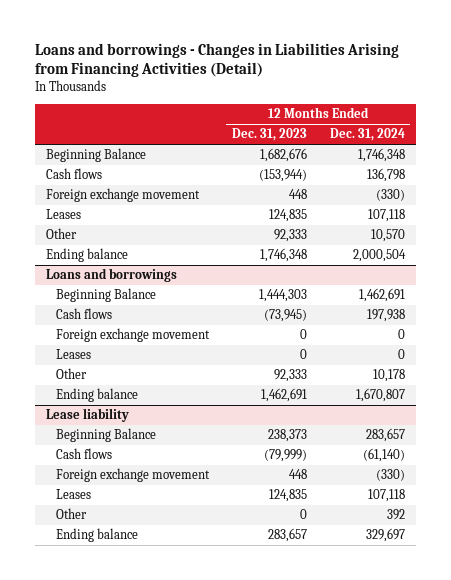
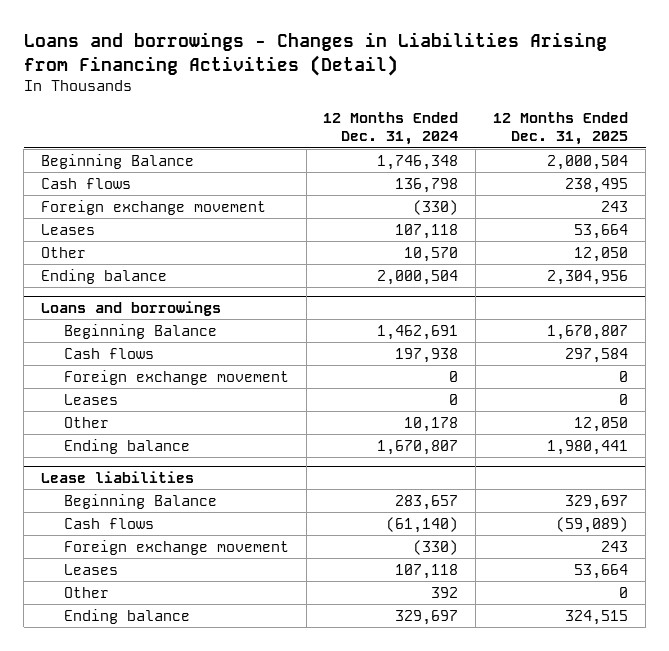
[231,128,307,142] Dec. 31, 2023 -> none
none -> [493,111,629,146] 12 Months Ended Dec. 31, 2025
[46,408,130,423] Lease liability -> [41,471,195,484] Lease liabilities

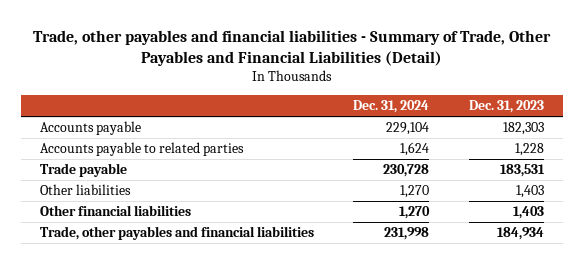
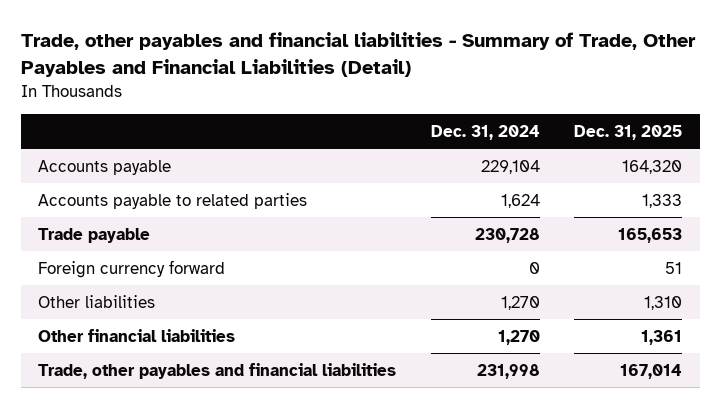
[468,100,544,114] Dec. 31, 2023 -> none
none -> [574,125,683,141] Dec. 31, 2025
none -> [38,259,226,278] Foreign currency forward

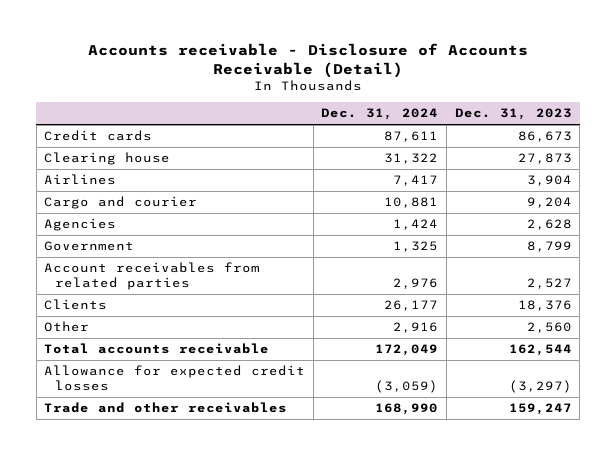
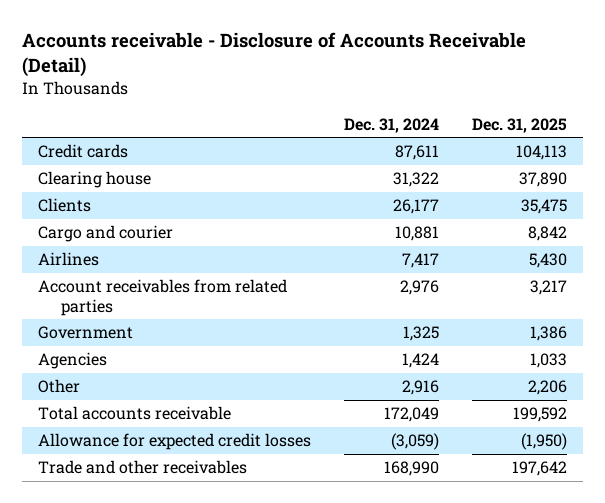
[454,108,572,121] Dec. 31, 2023 -> none
none -> [471,117,567,133] Dec. 31, 2025
[44,299,108,311] Clients -> [38,198,92,213] Clients
[44,174,117,186] Airlines -> [38,252,100,267] Airlines
[44,241,135,252] Government -> [38,326,134,340] Government
[44,218,117,232] Agencies -> [38,352,108,370] Agencies

